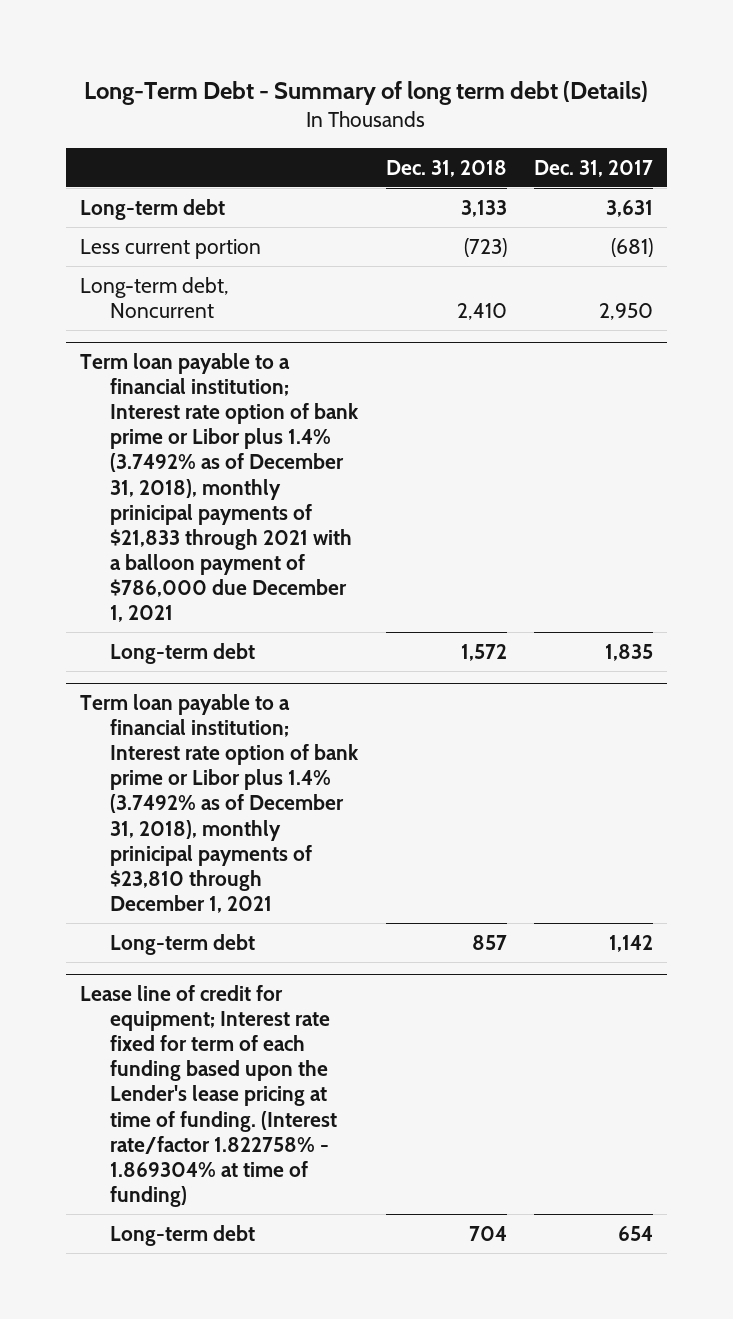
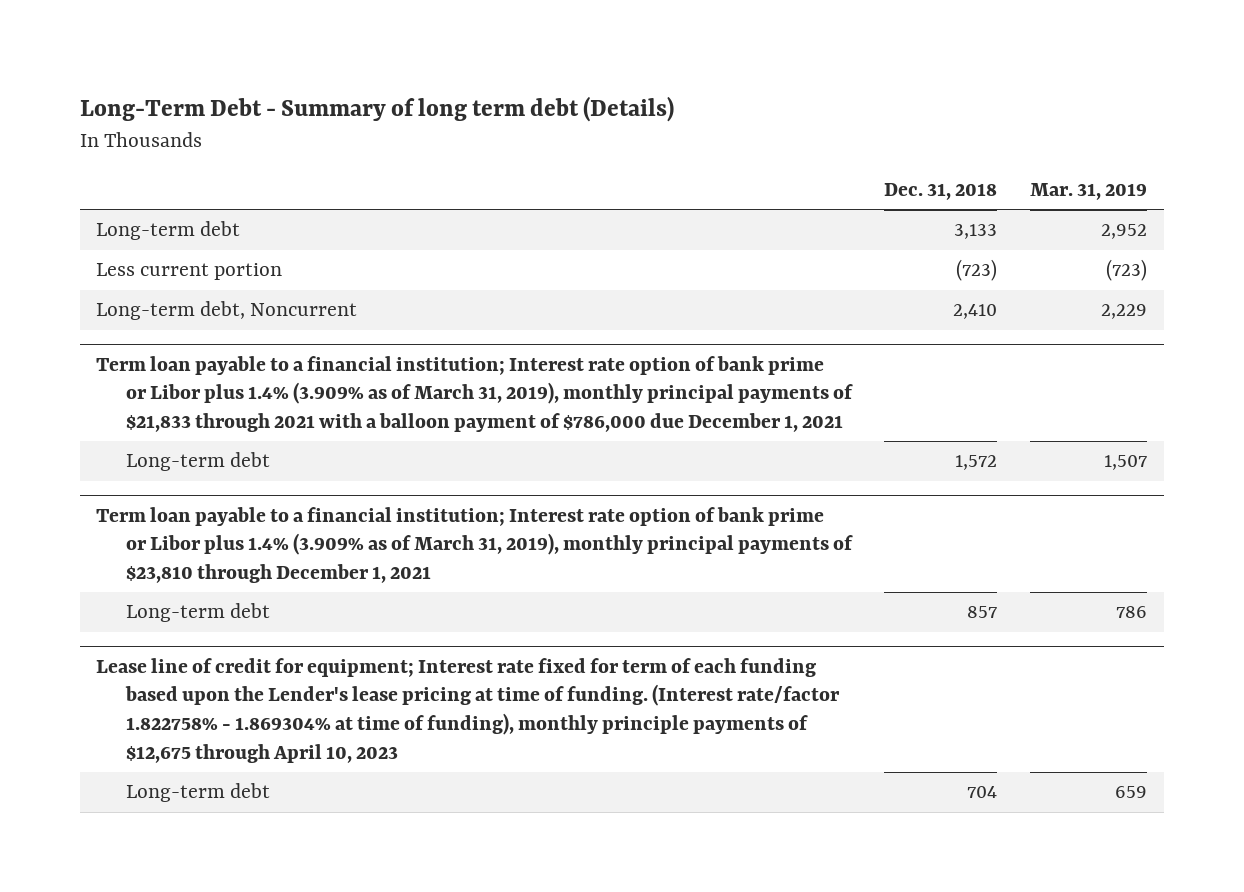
[533,159,653,177] Dec. 31, 2017 -> none
none -> [1030,182,1148,200] Mar. 31, 2019
[79,353,360,622] Term loan payable to a financial institution; Interest rate option of bank prime or Libor plus 1.4% (3.7492% as of December 31, 2018), monthly prinicipal payments of $21,833 through 2021 with a balloon payment of $786,000 due December 1, 2021 -> [96,355,853,433] Term loan payable to a financial institution; Interest rate option of bank prime or Libor plus 1.4% (3.909% as of March 31, 2019), monthly principal payments of $21,833 through 2021 with a balloon payment of $786,000 due December 1, 2021
[79,694,360,913] Term loan payable to a financial institution; Interest rate option of bank prime or Libor plus 1.4% (3.7492% as of December 31, 2018), monthly prinicipal payments of $23,810 through December 1, 2021 -> [96,506,853,584] Term loan payable to a financial institution; Interest rate option of bank prime or Libor plus 1.4% (3.909% as of March 31, 2019), monthly principal payments of $23,810 through December 1, 2021
[79,985,338,1207] Lease line of credit for equipment; Interest rate fixed for term of each funding based upon the Lender's lease pricing at time of funding. (Interest rate/factor 1.822758% - 1.869304% at time of funding) -> [96,657,840,763] Lease line of credit for equipment; Interest rate fixed for term of each funding based upon the Lender's lease pricing at time of funding. (Interest rate/factor 1.822758% - 1.869304% at time of funding), monthly principle payments of $12,675 through April 10, 2023

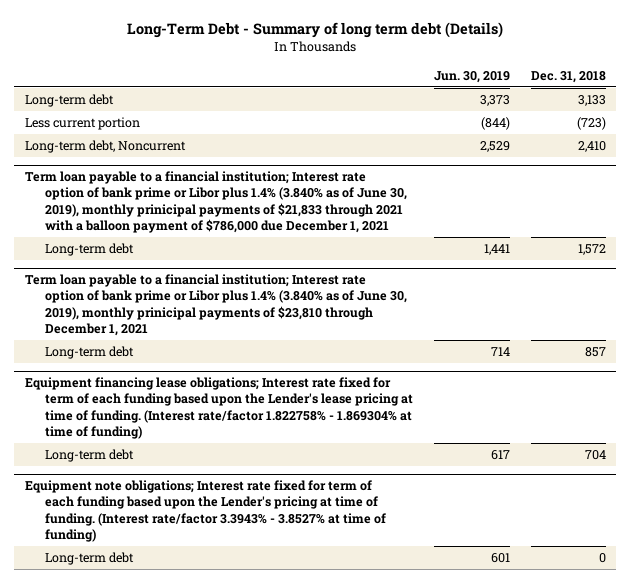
[1030,182,1148,200] Mar. 31, 2019 -> none
none -> [433,71,510,84] Jun. 30, 2019
[96,355,853,433] Term loan payable to a financial institution; Interest rate option of bank prime or Libor plus 1.4% (3.909% as of March 31, 2019), monthly principal payments of $21,833 through 2021 with a balloon payment of $786,000 due December 1, 2021 -> [24,171,407,233] Term loan payable to a financial institution; Interest rate option of bank prime or Libor plus 1.4% (3.840% as of June 30, 2019), monthly prinicipal payments of $21,833 through 2021 with a balloon payment of $786,000 due December 1, 2021
[96,506,853,584] Term loan payable to a financial institution; Interest rate option of bank prime or Libor plus 1.4% (3.909% as of March 31, 2019), monthly principal payments of $23,810 through December 1, 2021 -> [24,274,407,336] Term loan payable to a financial institution; Interest rate option of bank prime or Libor plus 1.4% (3.840% as of June 30, 2019), monthly prinicipal payments of $23,810 through December 1, 2021
[96,657,840,763] Lease line of credit for equipment; Interest rate fixed for term of each funding based upon the Lender's lease pricing at time of funding. (Interest rate/factor 1.822758% - 1.869304% at time of funding), monthly principle payments of $12,675 through April 10, 2023 -> [24,377,413,439] Equipment financing lease obligations; Interest rate fixed for term of each funding based upon the Lender's lease pricing at time of funding. (Interest rate/factor 1.822758% - 1.869304% at time of funding)
none -> [24,480,386,542] Equipment note obligations; Interest rate fixed for term of each funding based upon the Lender's pricing at time of funding. (Interest rate/factor 3.3943% - 3.8527% at time of funding)
none -> [44,551,134,565] Long-term debt

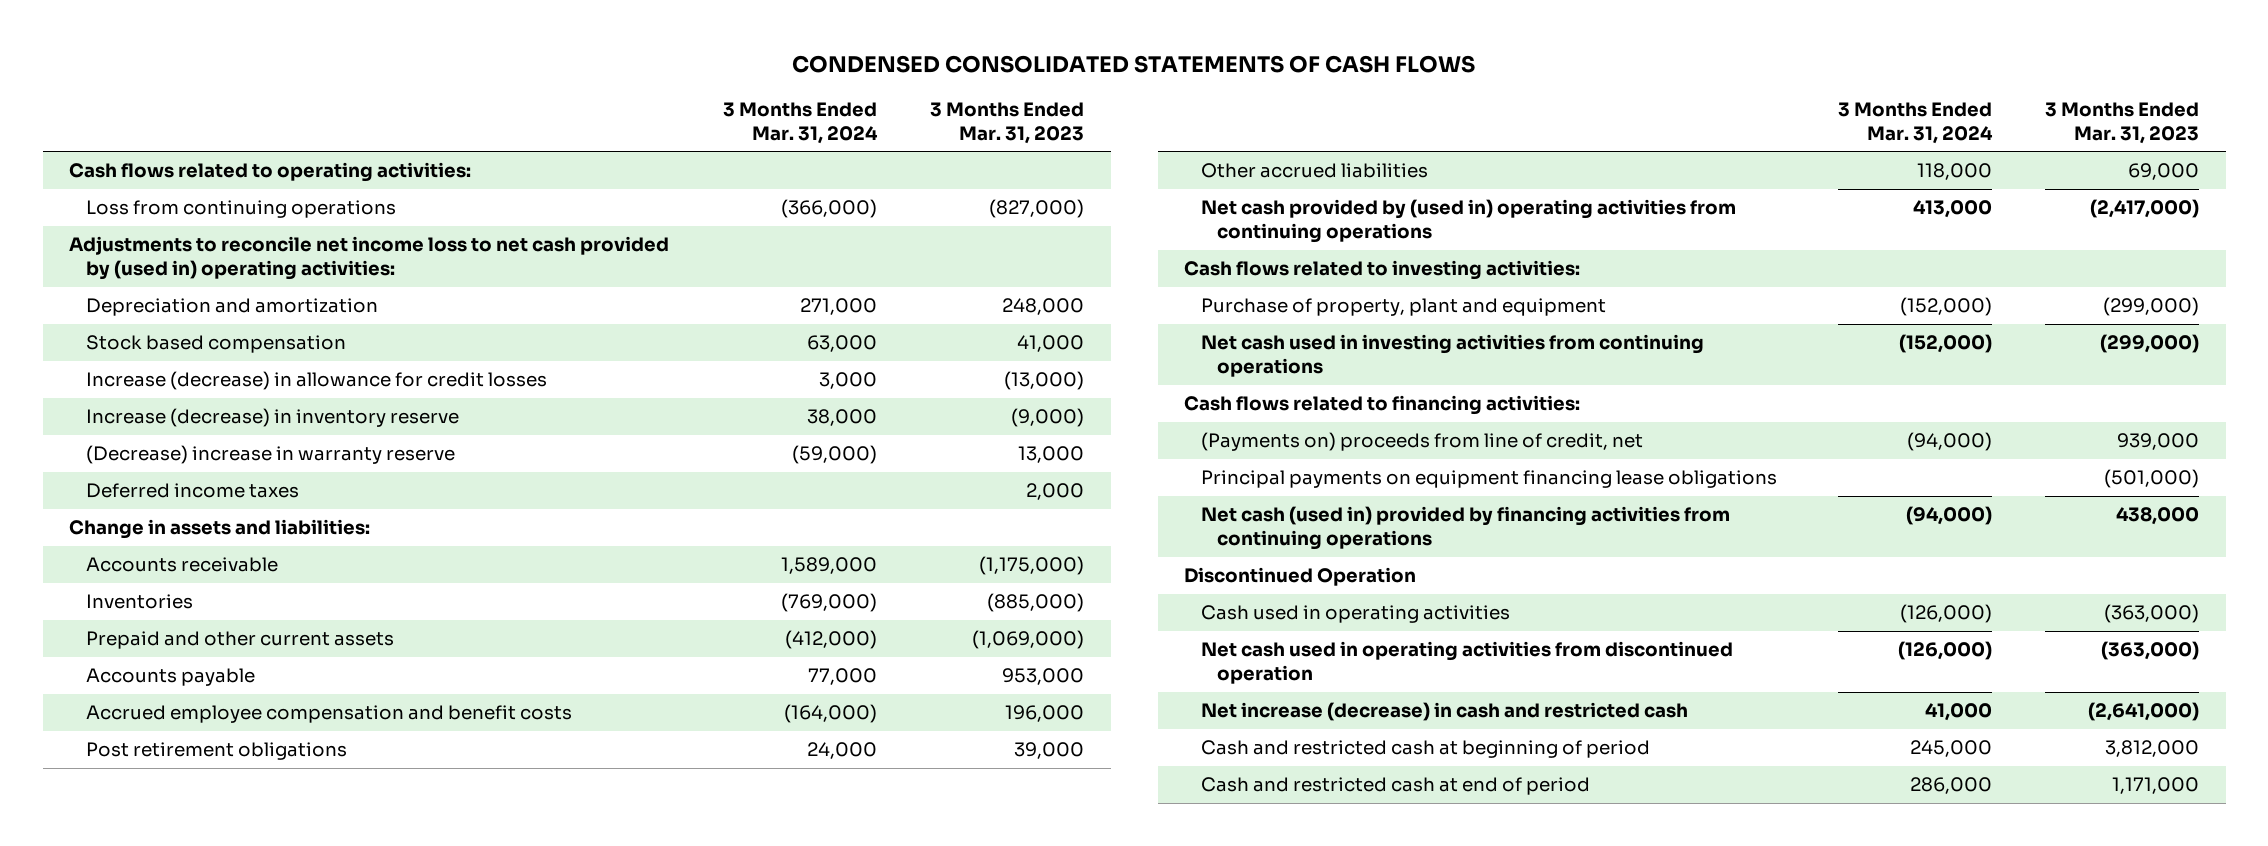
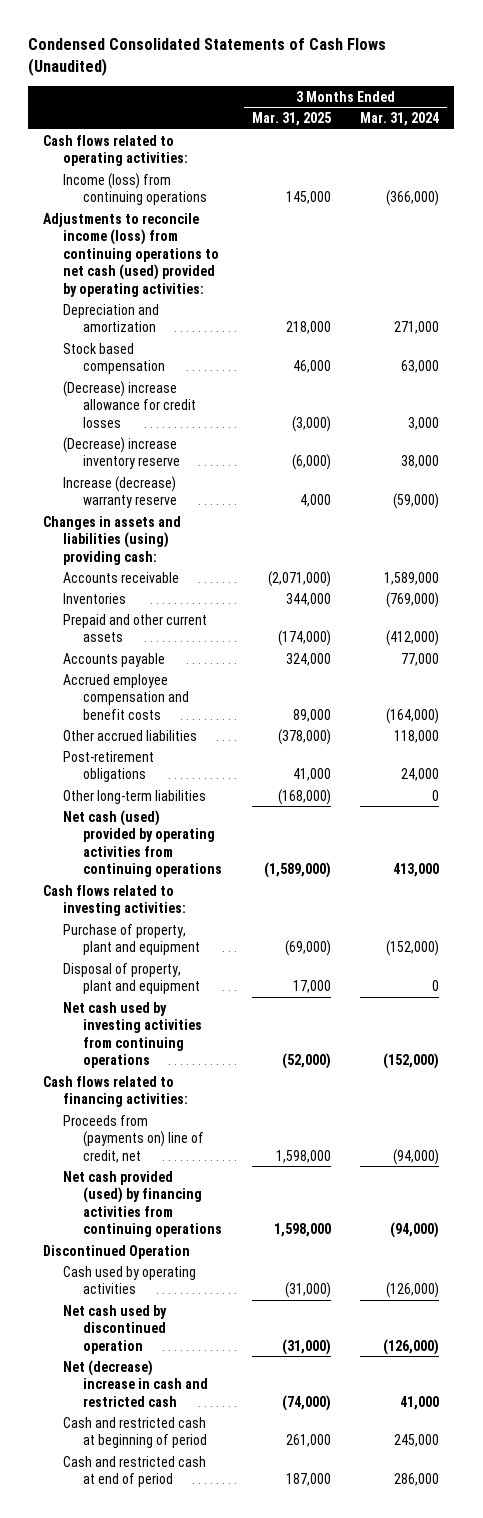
[792,54,1476,73] CONDENSED CONSOLIDATED STATEMENTS OF CASH FLOWS -> [28,38,387,76] Condensed Consolidated Statements of Cash Flows (Unaudited)
[930,101,1085,144] 3 Months Ended Mar. 31, 2023 -> none
none -> [251,112,331,127] Mar. 31, 2025
[85,200,396,219] Loss from continuing operations -> [62,172,207,206] Income (loss) from continuing operations
[69,236,670,281] Adjustments to reconcile net income loss to net cash provided by (used in) operating activities: -> [43,212,219,297] Adjustments to reconcile income (loss) from continuing operations to net cash (used) provided by operating activities:
[85,483,299,499] Deferred income taxes -> none
[85,371,547,391] Increase (decrease) in allowance for credit losses -> [62,380,196,428] (Decrease) increase allowance for credit losses
[85,408,459,428] Increase (decrease) in inventory reserve -> [62,436,180,470] (Decrease) increase inventory reserve
[85,445,455,465] (Decrease) increase in warranty reserve -> [62,475,177,509] Increase (decrease) warranty reserve
[69,519,371,540] Change in assets and liabilities: -> [43,515,182,565] Changes in assets and liabilities (using) providing cash:
[85,742,347,761] Post retirement obligations -> none
none -> [62,750,154,783] Post-retirement obligations
none -> [62,789,206,804] Other long-term liabilities
[1200,199,1736,244] Net cash provided by (used in) operating activities from continuing operations -> [62,809,222,878] Net cash (used) provided by operating activities from continuing operations
none -> [62,962,200,995] Disposal of property, plant and equipment
[1200,334,1704,378] Net cash used in investing activities from continuing operations -> [62,1001,202,1069] Net cash used by investing activities from continuing operations
[1200,470,1777,489] Principal payments on equipment financing lease obligations -> none
[1200,432,1643,452] (Payments on) proceeds from line of credit, net -> [62,1114,204,1163] Proceeds from (payments on) line of credit, net
[1200,506,1730,551] Net cash (used in) provided by financing activities from continuing operations -> [62,1170,222,1238] Net cash provided (used) by financing activities from continuing operations
[1200,605,1510,624] Cash used in operating activities -> [62,1265,196,1295] Cash used by operating activities
[1200,641,1733,685] Net cash used in operating activities from discontinued operation -> [62,1304,167,1354] Net cash used by discontinued operation
[1200,702,1688,722] Net increase (decrease) in cash and restricted cash -> [62,1359,208,1407] Net (decrease) increase in cash and restricted cash

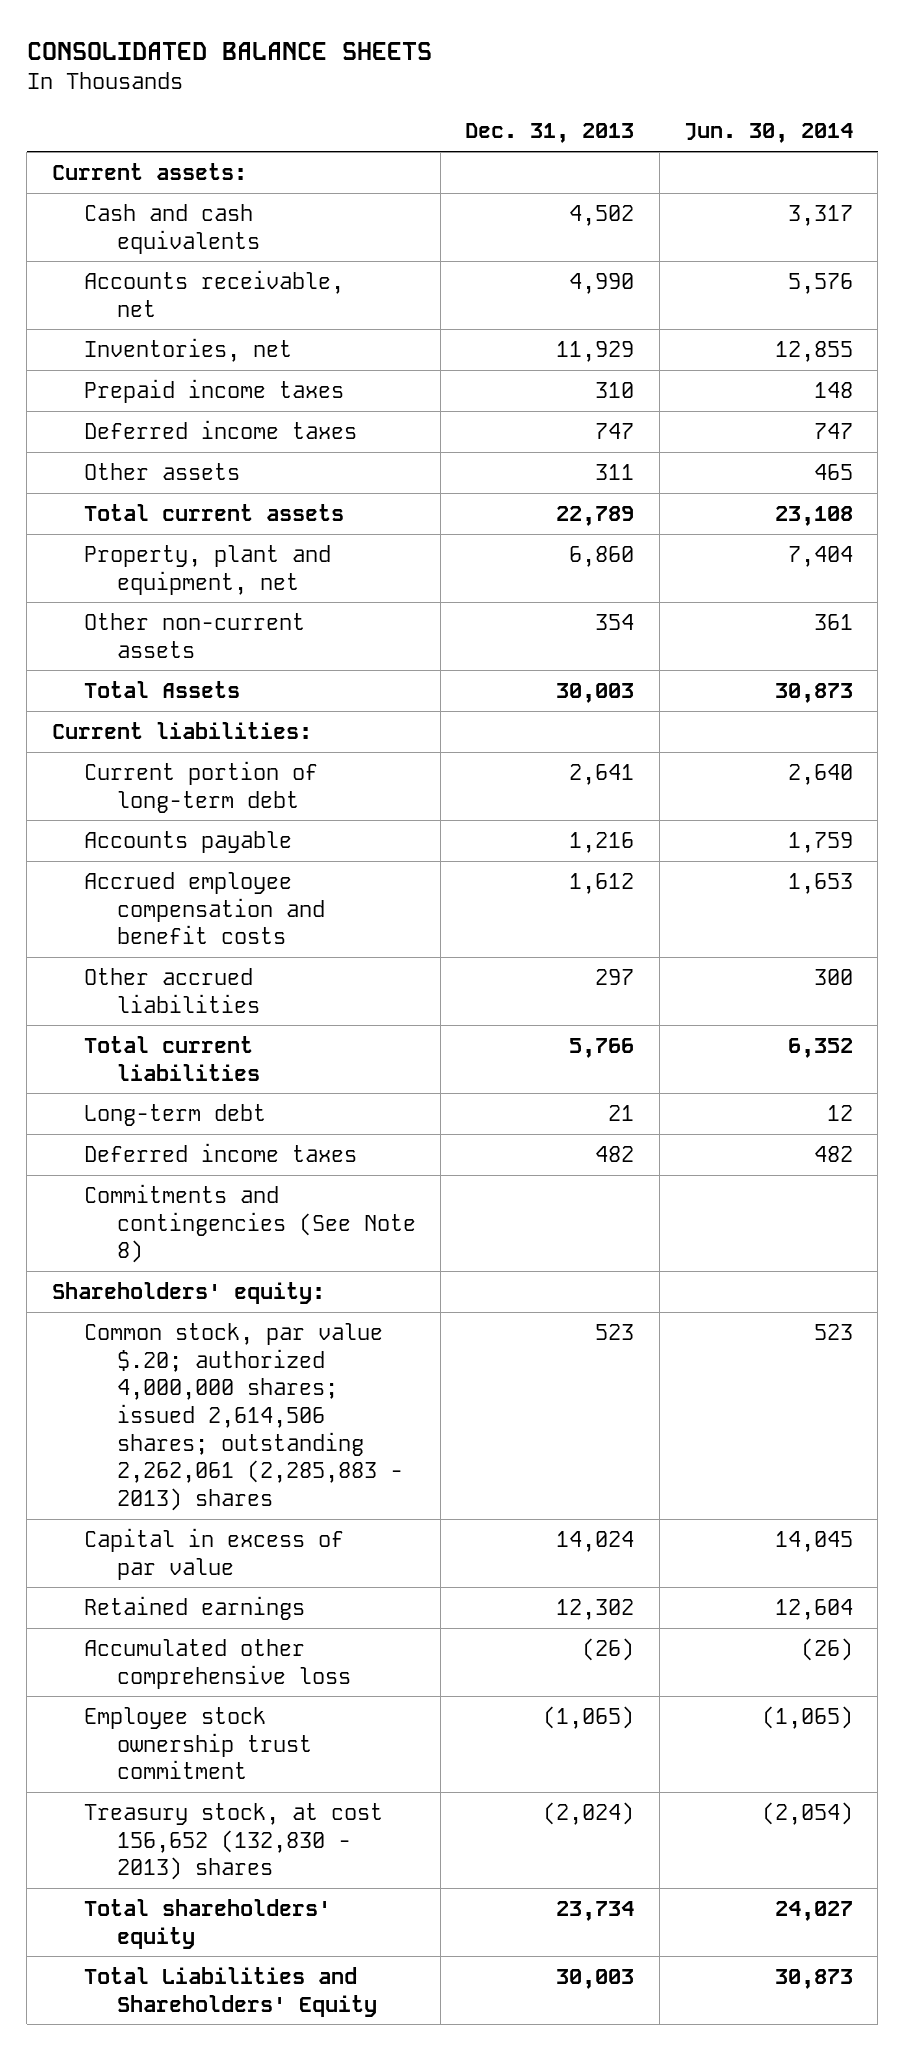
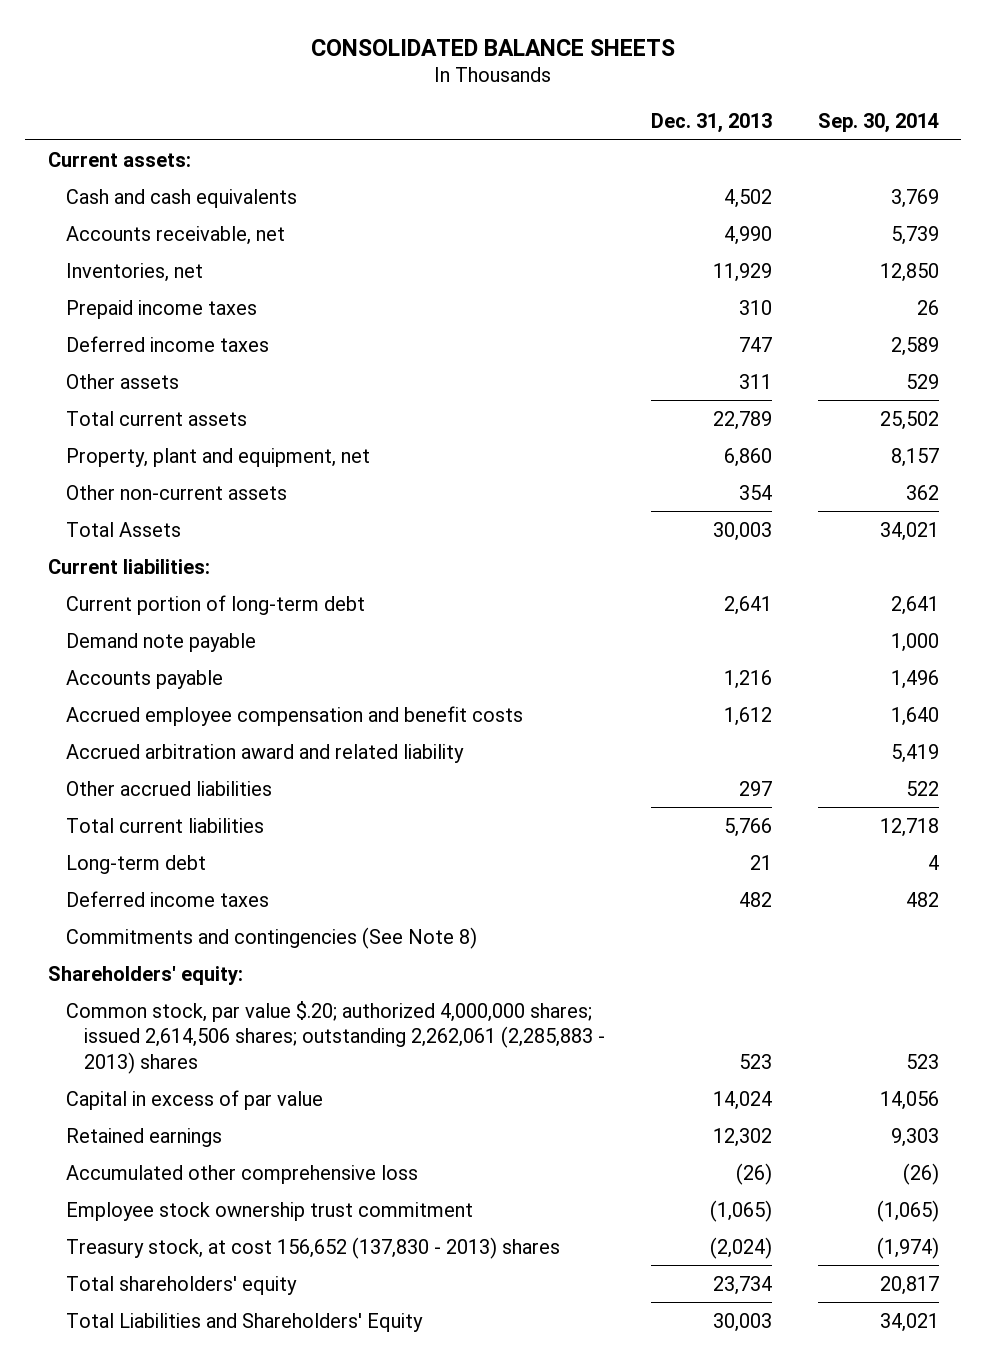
[684,123,854,144] Jun. 30, 2014 -> none
none -> [817,113,939,134] Sep. 30, 2014
none -> [65,632,256,652] Demand note payable
none -> [65,743,464,763] Accrued arbitration award and related liability
[84,1802,384,1881] Treasury stock, at cost 156,652 (132,830 - 2013) shares -> [65,1236,560,1259] Treasury stock, at cost 156,652 (137,830 - 2013) shares

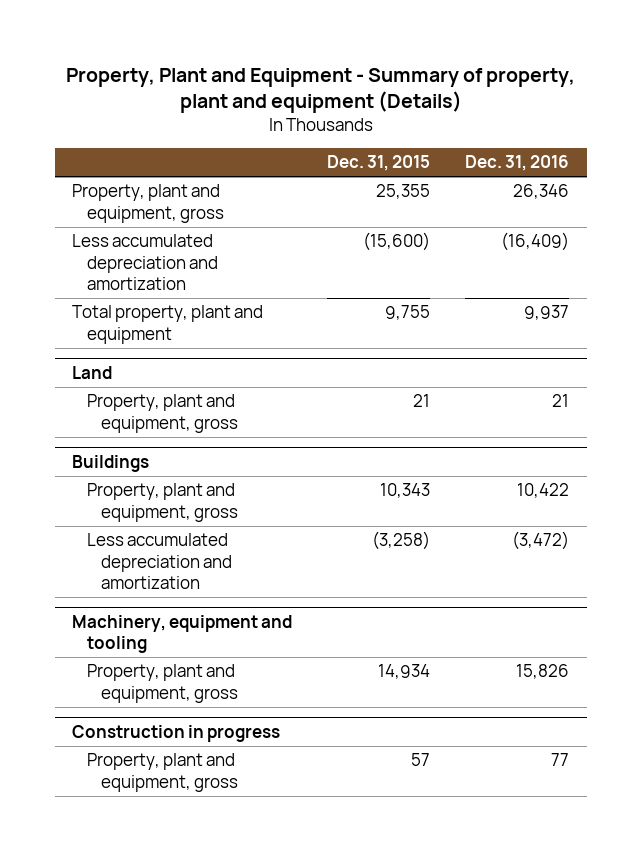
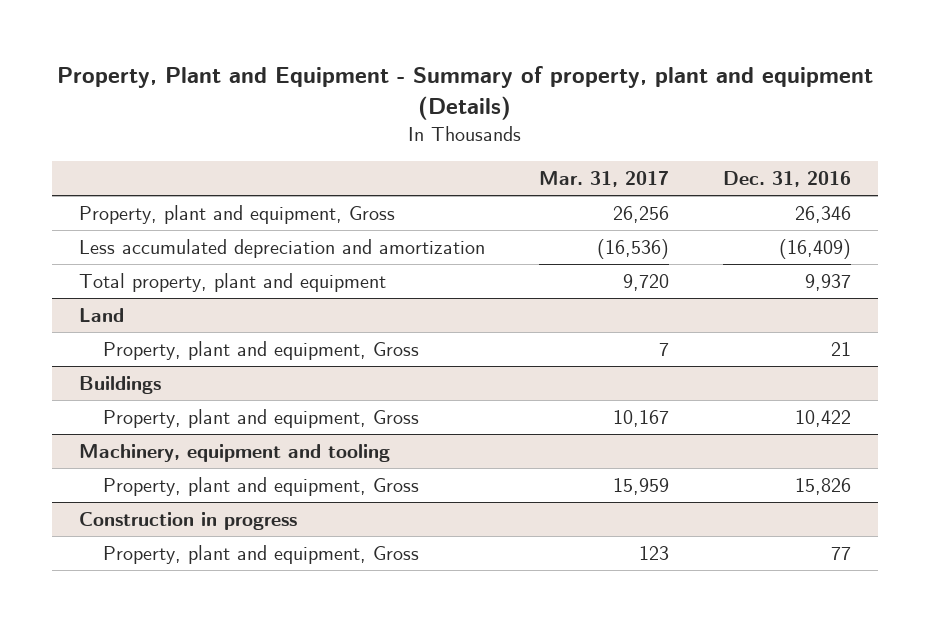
[327,155,431,172] Dec. 31, 2015 -> none
none -> [539,171,670,188] Mar. 31, 2017
[72,184,224,223] Property, plant and equipment, gross -> [78,205,395,225] Property, plant and equipment, Gross
[86,394,239,433] Property, plant and equipment, gross -> [103,341,420,361] Property, plant and equipment, Gross
[86,533,233,590] Less accumulated depreciation and amortization -> none
[86,483,239,522] Property, plant and equipment, gross -> [103,409,420,429] Property, plant and equipment, Gross
[86,664,239,703] Property, plant and equipment, gross -> [103,477,420,497] Property, plant and equipment, Gross
[86,753,239,792] Property, plant and equipment, gross -> [103,545,420,565] Property, plant and equipment, Gross

